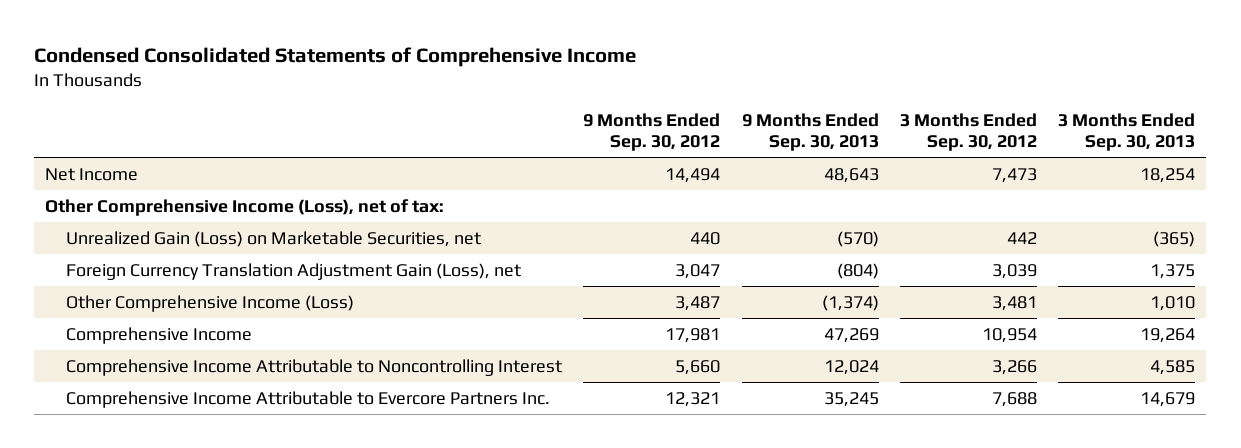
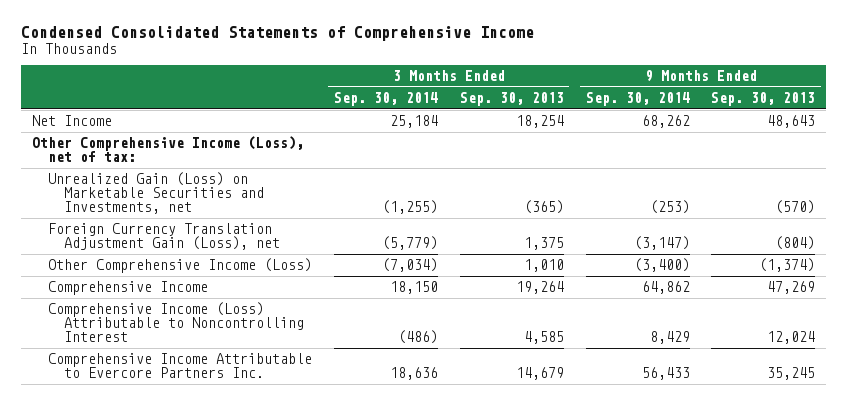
[583,112,721,152] 9 Months Ended Sep. 30, 2012 -> none
[900,112,1038,152] 3 Months Ended Sep. 30, 2012 -> none
none -> [333,92,438,107] Sep. 30, 2014
none -> [585,92,690,107] Sep. 30, 2014
[65,230,481,247] Unrealized Gain (Loss) on Marketable Securities, net -> [47,172,265,215] Unrealized Gain (Loss) on Marketable Securities and Investments, net
[65,358,562,376] Comprehensive Income Attributable to Noncontrolling Interest -> [47,302,305,343] Comprehensive Income (Loss) Attributable to Noncontrolling Interest

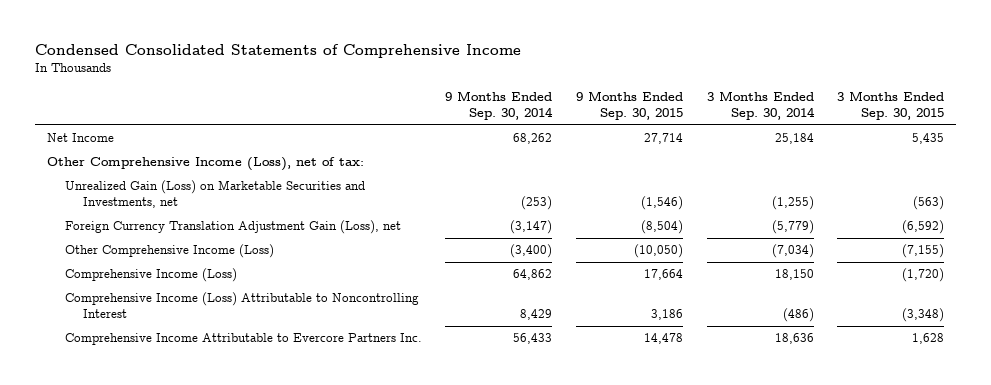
[459,92,564,107] Sep. 30, 2013 -> none
[711,92,816,107] Sep. 30, 2013 -> none
none -> [576,91,684,120] 9 Months Ended Sep. 30, 2015
none -> [837,91,945,120] 3 Months Ended Sep. 30, 2015
[47,281,208,296] Comprehensive Income -> [64,268,237,283] Comprehensive Income (Loss)

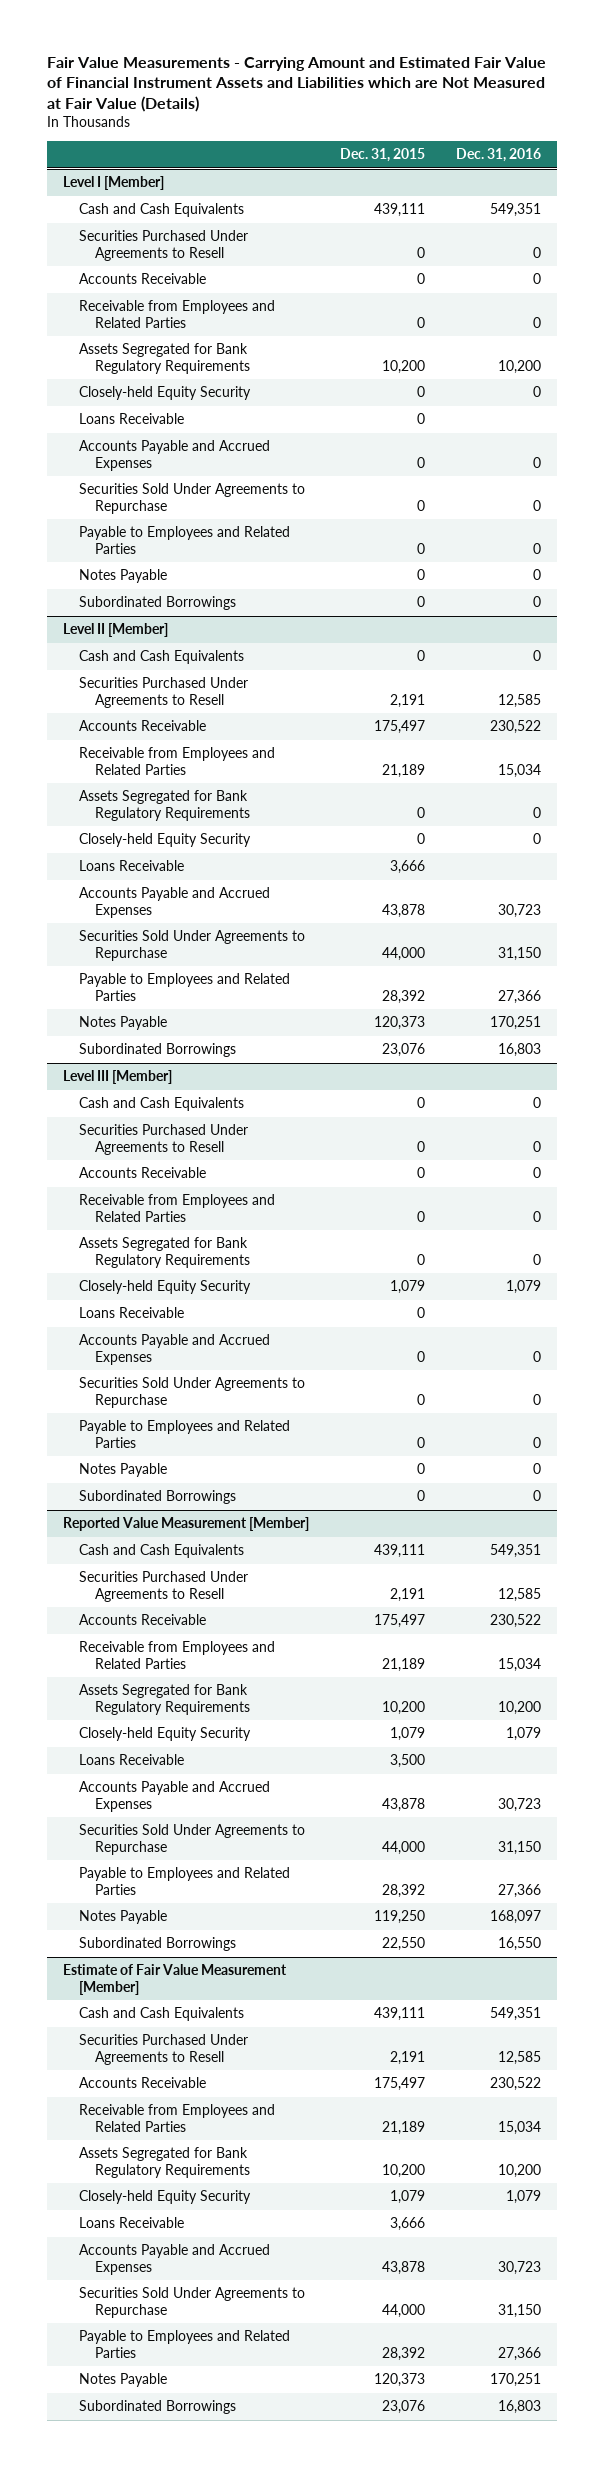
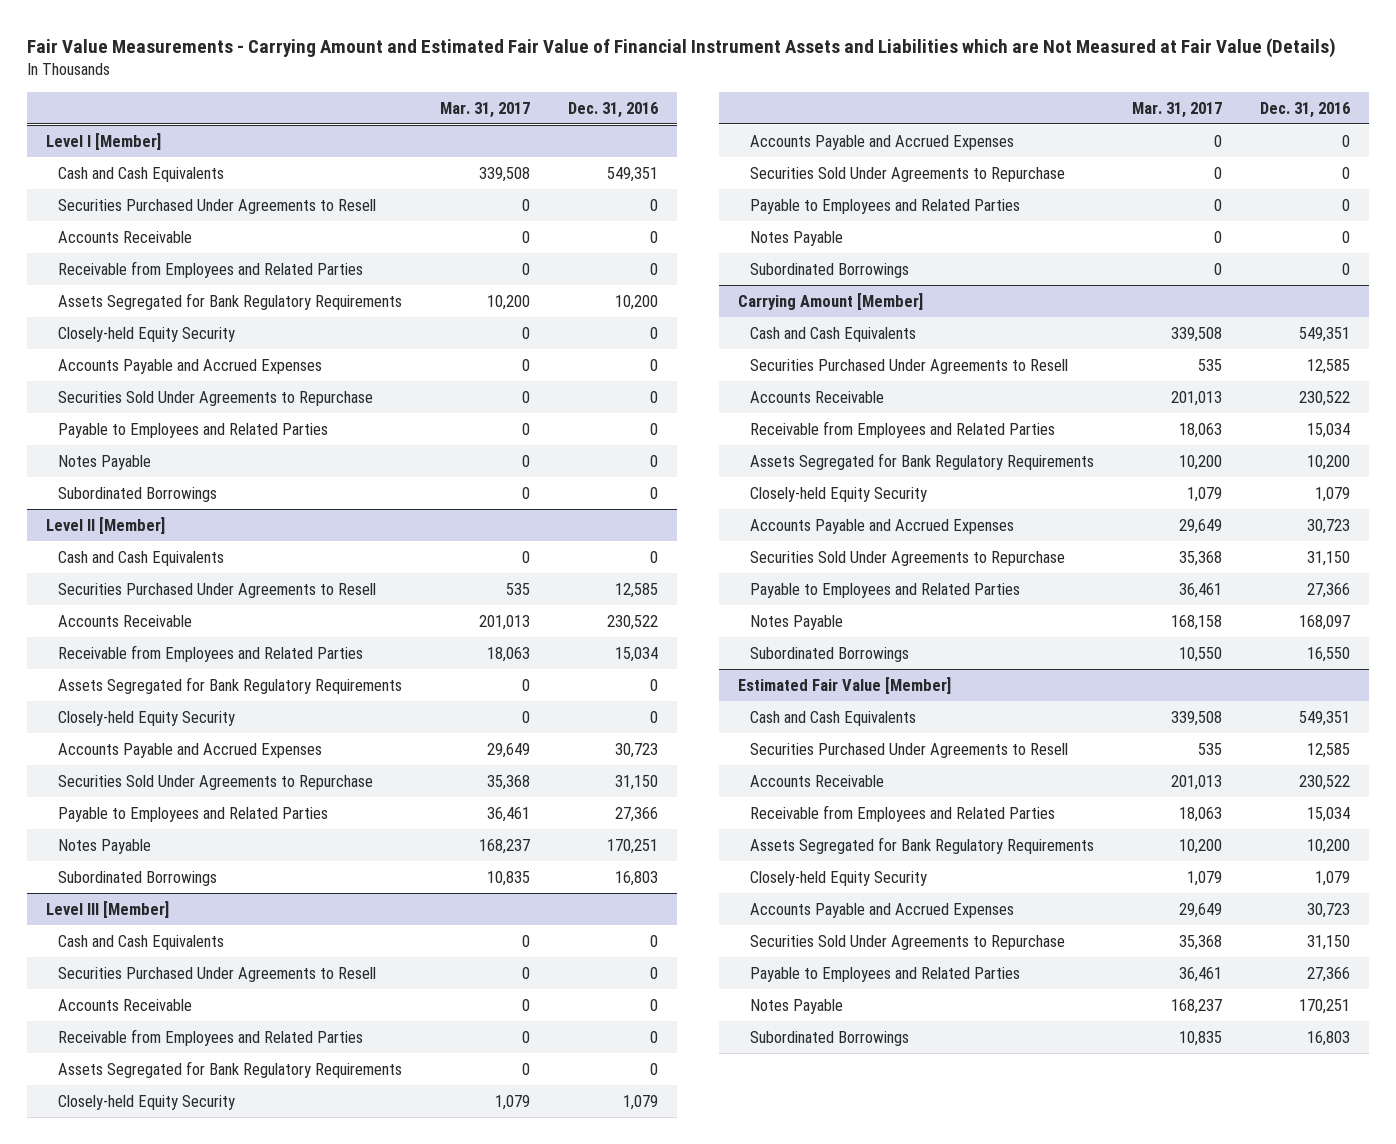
[339,148,425,163] Dec. 31, 2015 -> none
none -> [440,101,531,118] Mar. 31, 2017
[78,413,184,425] Loans Receivable -> none
[78,860,184,872] Loans Receivable -> none
[78,1307,184,1319] Loans Receivable -> none
[62,1517,309,1532] Reported Value Measurement [Member] -> [737,292,923,310] Carrying Amount [Member]
[78,1754,184,1766] Loans Receivable -> none
[62,1964,287,1995] Estimate of Fair Value Measurement [Member] -> [737,676,951,694] Estimated Fair Value [Member]
[78,2217,184,2229] Loans Receivable -> none

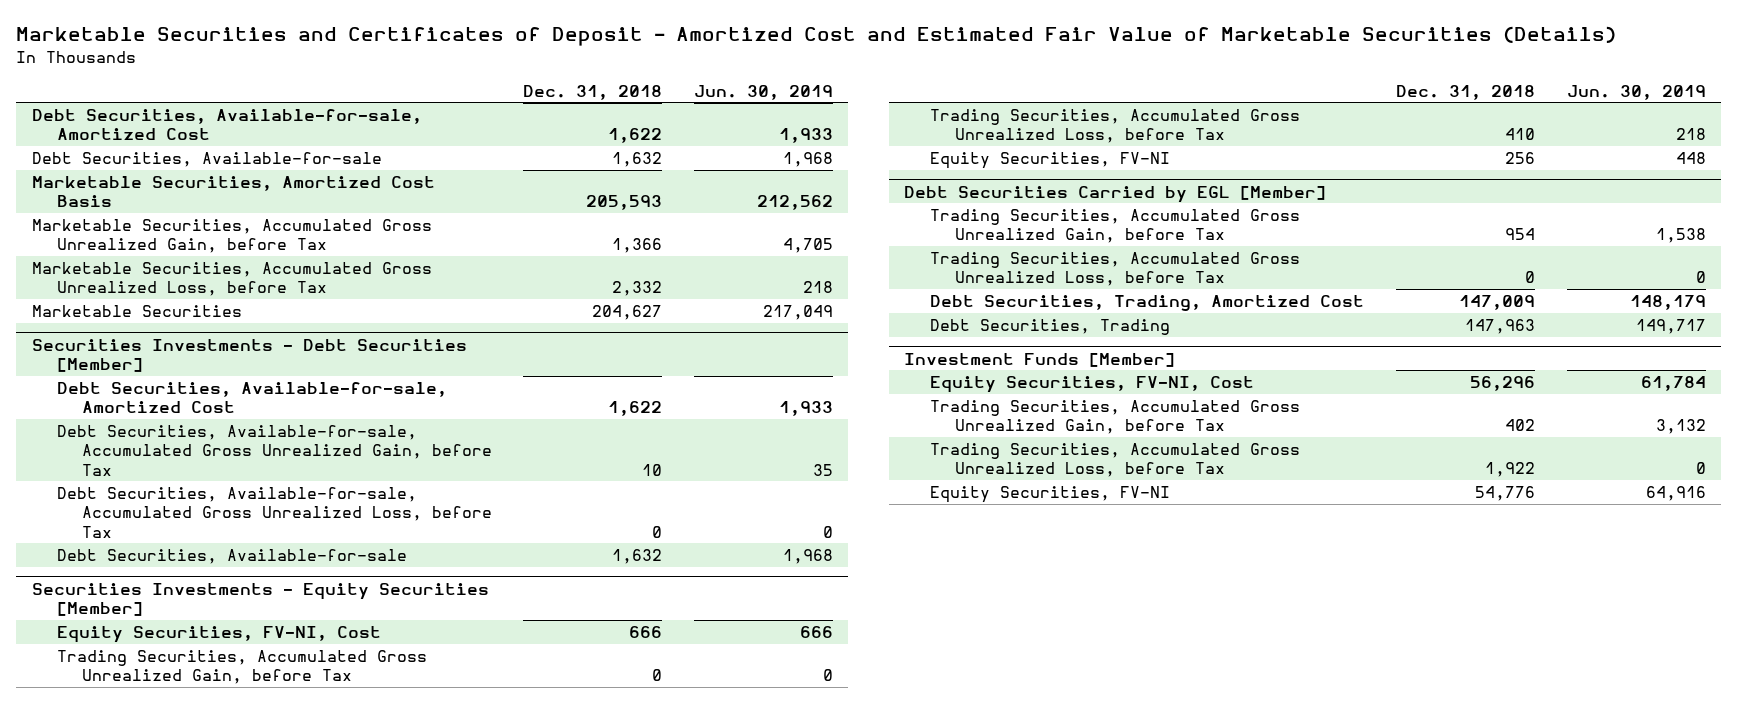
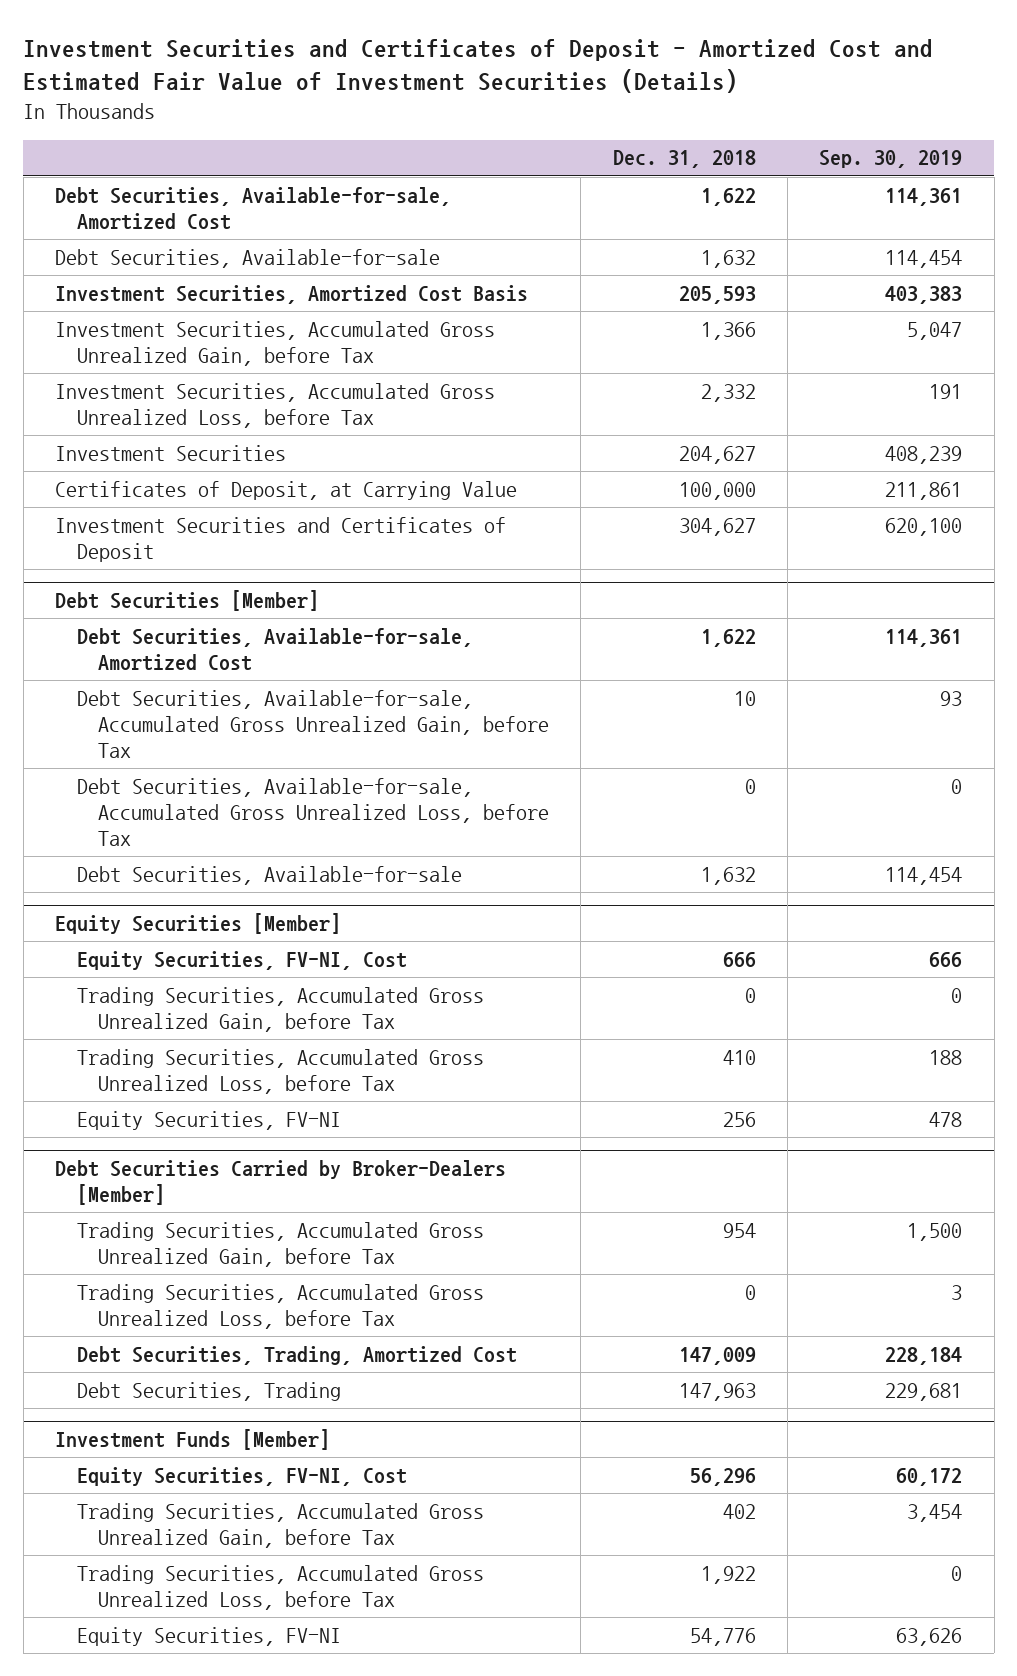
[15,25,1616,46] Marketable Securities and Certificates of Deposit - Amortized Cost and Estimated Fair Value of Marketable Securities (Details) -> [23,39,934,94] Investment Securities and Certificates of Deposit - Amortized Cost and Estimated Fair Value of Investment Securities (Details)
[693,84,833,100] Jun. 30, 2019 -> none
none -> [819,150,963,169] Sep. 30, 2019
[31,175,435,208] Marketable Securities, Amortized Cost Basis -> [54,284,528,304] Investment Securities, Amortized Cost Basis
[31,218,432,254] Marketable Securities, Accumulated Gross Unrealized Gain, before Tax -> [54,320,495,367] Investment Securities, Accumulated Gross Unrealized Gain, before Tax
[31,261,432,297] Marketable Securities, Accumulated Gross Unrealized Loss, before Tax -> [54,382,495,429] Investment Securities, Accumulated Gross Unrealized Loss, before Tax
[31,304,242,317] Marketable Securities -> [54,444,286,461] Investment Securities
none -> [54,480,517,500] Certificates of Deposit, at Carrying Value
none -> [54,516,506,563] Investment Securities and Certificates of Deposit
[31,338,467,372] Securities Investments - Debt Securities [Member] -> [54,589,319,611] Debt Securities [Member]
[31,582,489,616] Securities Investments - Equity Securities [Member] -> [54,912,341,934] Equity Securities [Member]
[904,185,1327,203] Debt Securities Carried by EGL [Member] -> [54,1159,506,1206] Debt Securities Carried by Broker-Dealers [Member]

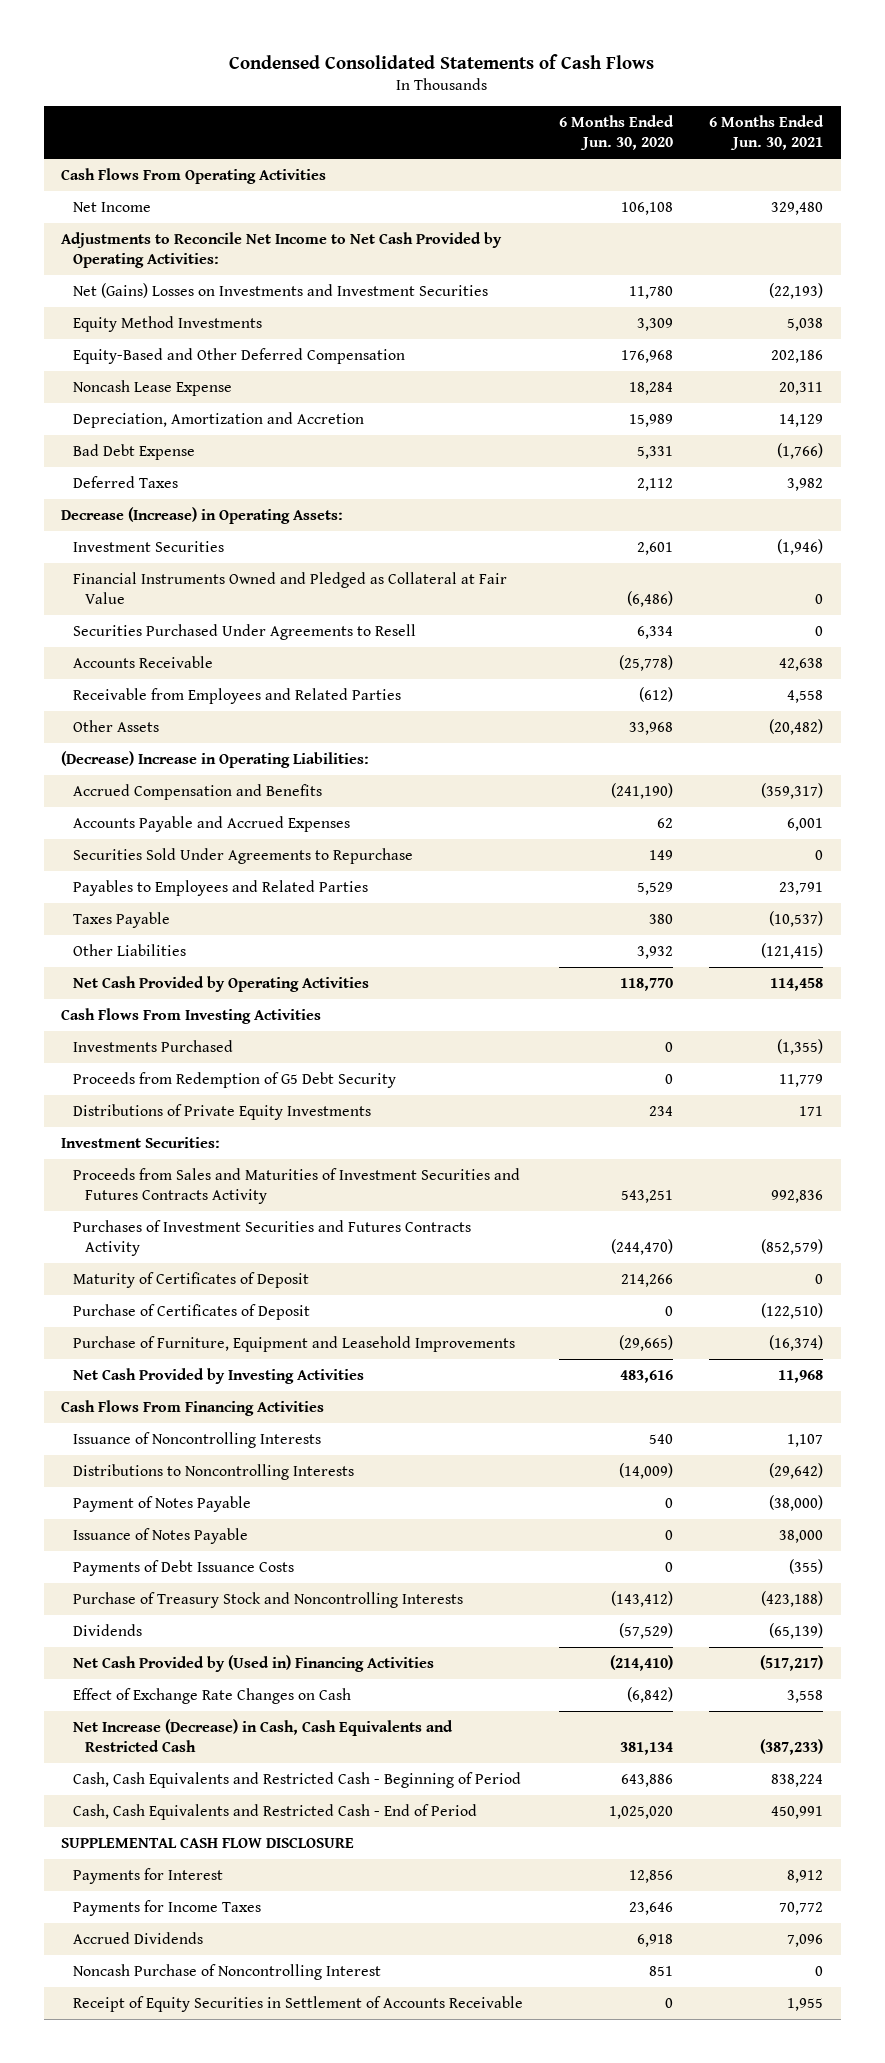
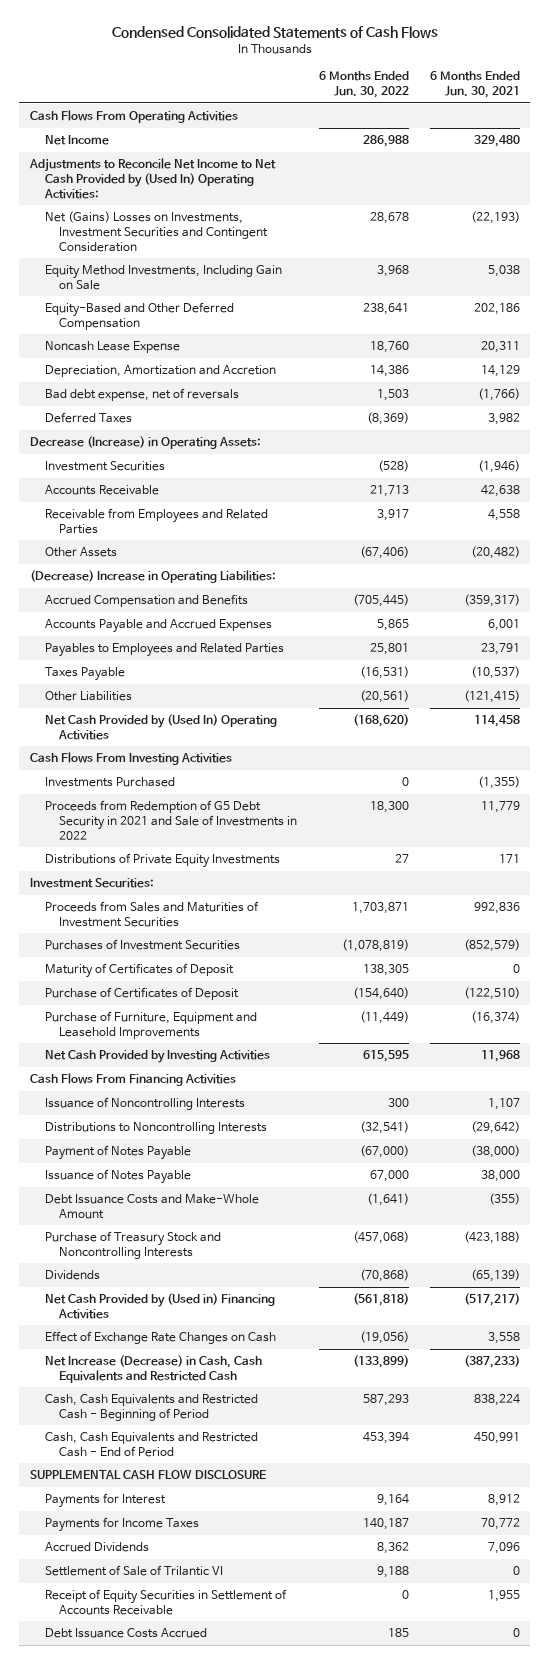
[559,115,675,151] 6 Months Ended Jun. 30, 2020 -> none
none -> [318,71,409,99] 6 Months Ended Jun. 30, 2022
[61,231,503,268] Adjustments to Reconcile Net Income to Net Cash Provided by Operating Activities: -> [28,157,276,199] Adjustments to Reconcile Net Income to Net Cash Provided by (Used In) Operating Activities:
[73,282,489,298] Net (Gains) Losses on Investments and Investment Securities -> [44,210,269,252] Net (Gains) Losses on Investments, Investment Securities and Contingent Consideration
[73,315,263,332] Equity Method Investments -> [44,264,282,290] Equity Method Investments, Including Gain on Sale
[73,443,196,460] Bad Debt Expense -> [44,387,239,401] Bad debt expense, net of reversals
[73,571,508,604] Financial Instruments Owned and Pledged as Collateral at Fair Value -> none
[73,623,417,640] Securities Purchased Under Agreements to Resell -> none
[73,847,414,864] Securities Sold Under Agreements to Repurchase -> none
[73,975,370,992] Net Cash Provided by Operating Activities -> [44,713,277,740] Net Cash Provided by (Used In) Operating Activities
[73,1071,397,1088] Proceeds from Redemption of G5 Debt Security -> [44,799,298,840] Proceeds from Redemption of G5 Debt Security in 2021 and Sale of Investments in 2022
[73,1167,521,1204] Proceeds from Sales and Maturities of Investment Securities and Futures Contracts Activity -> [44,900,259,927] Proceeds from Sales and Maturities of Investment Securities
[73,1219,472,1256] Purchases of Investment Securities and Futures Contracts Activity -> [44,938,240,950] Purchases of Investment Securities
[73,1559,295,1576] Payments of Debt Issuance Costs -> [44,1193,259,1219] Debt Issuance Costs and Make-Whole Amount
[73,1963,382,1980] Noncash Purchase of Noncontrolling Interest -> none
none -> [44,1564,223,1576] Settlement of Sale of Trilantic VI
none -> [44,1627,207,1638] Debt Issuance Costs Accrued

